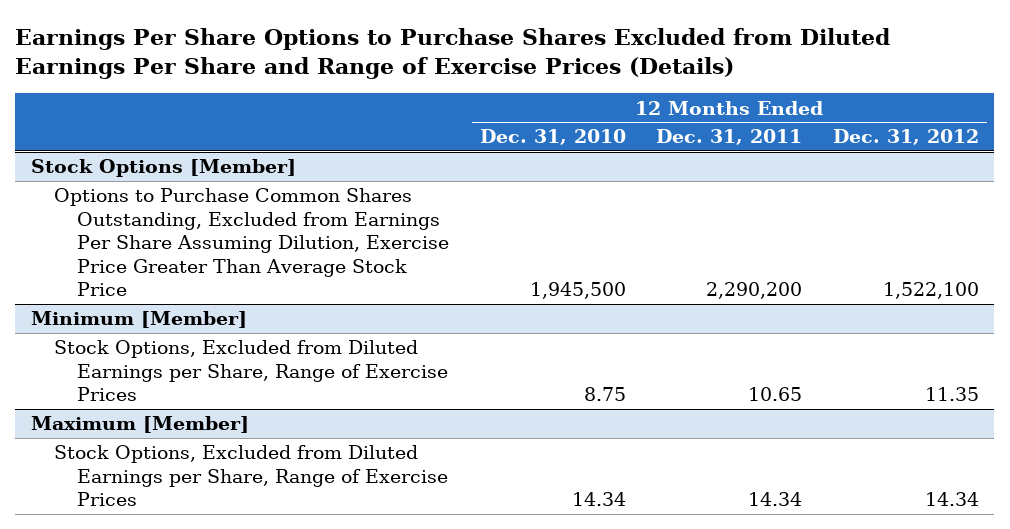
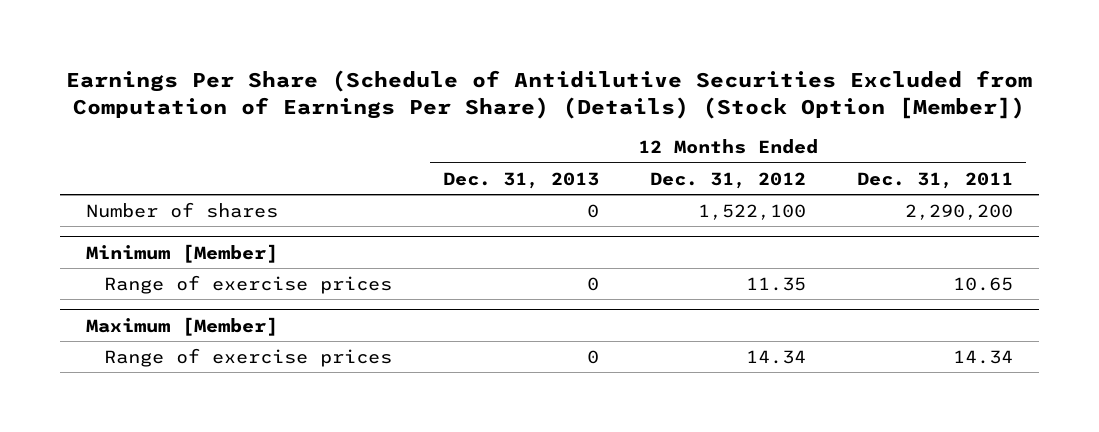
[15,27,891,80] Earnings Per Share Options to Purchase Shares Excluded from Diluted Earnings Per Share and Range of Exercise Prices (Details) -> [66,70,1033,120] Earnings Per Share (Schedule of Antidilutive Securities Excluded from Computation of Earnings Per Share) (Details) (Stock Option [Member])
[479,129,626,146] Dec. 31, 2010 -> none
none -> [442,171,599,189] Dec. 31, 2013
[30,159,296,178] Stock Options [Member] -> none
[53,188,449,297] Options to Purchase Common Shares Outstanding, Excluded from Earnings Per Share Assuming Dilution, Exercise Price Greater Than Average Stock Price -> [85,201,278,218] Number of shares
[53,340,448,402] Stock Options, Excluded from Diluted Earnings per Share, Range of Exercise Prices -> [103,274,392,294] Range of exercise prices
[53,445,448,507] Stock Options, Excluded from Diluted Earnings per Share, Range of Exercise Prices -> [103,347,392,367] Range of exercise prices

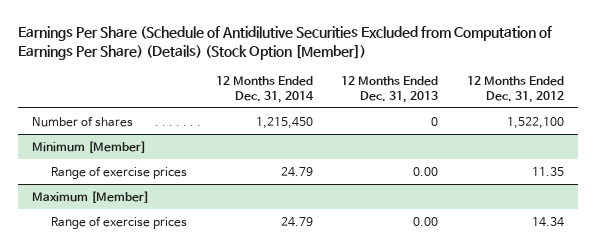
[857,171,1014,189] Dec. 31, 2011 -> none
none -> [215,75,314,104] 12 Months Ended Dec. 31, 2014
[586,276,599,291] 0 -> [413,166,439,176] 0.00
[586,349,599,364] 0 -> [413,216,439,226] 0.00

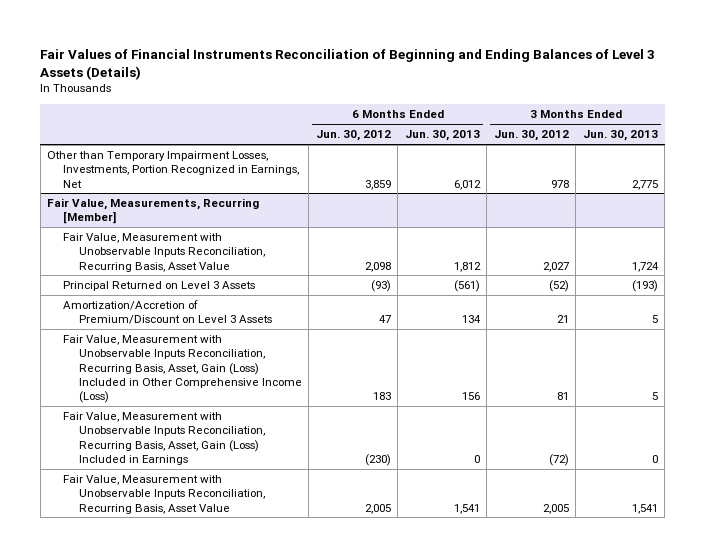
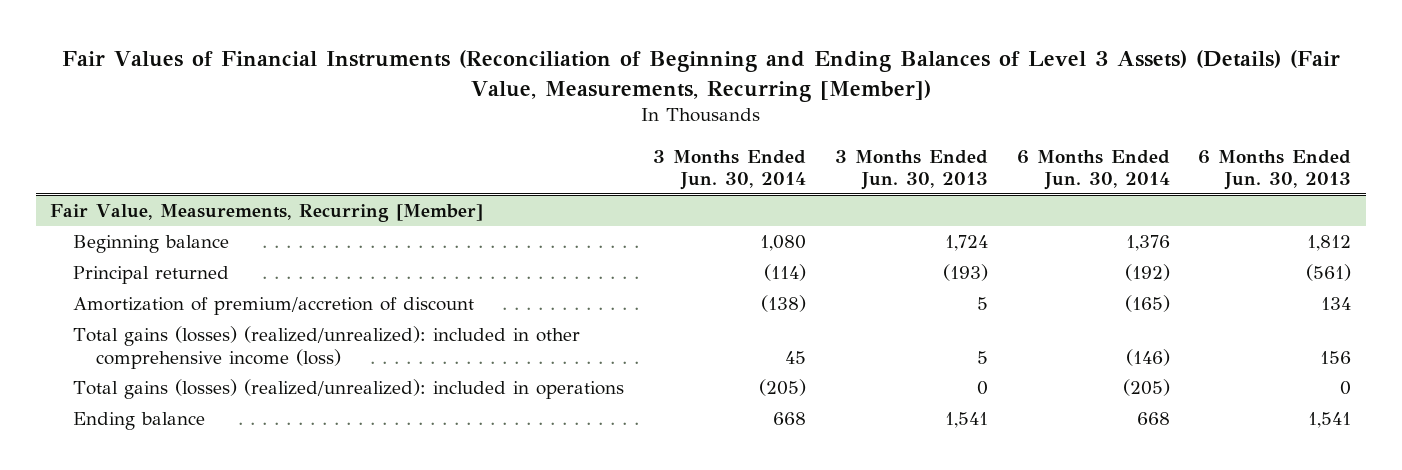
[40,48,656,80] Fair Values of Financial Instruments Reconciliation of Beginning and Ending Balances of Level 3 Assets (Details) -> [61,49,1340,102] Fair Values of Financial Instruments (Reconciliation of Beginning and Ending Balances of Level 3 Assets) (Details) (Fair Value, Measurements, Recurring [Member])
[315,130,391,142] Jun. 30, 2012 -> none
[493,130,569,142] Jun. 30, 2012 -> none
none -> [652,149,806,191] 3 Months Ended Jun. 30, 2014
none -> [1016,149,1170,191] 6 Months Ended Jun. 30, 2014
[47,151,300,188] Other than Temporary Impairment Losses, Investments, Portion Recognized in Earnings, Net -> none
[63,233,265,272] Fair Value, Measurement with Unobservable Inputs Reconciliation, Recurring Basis, Asset Value -> [73,235,230,254] Beginning balance
[63,281,256,292] Principal Returned on Level 3 Assets -> [73,266,230,285] Principal returned
[63,300,272,325] Amortization/Accretion of Premium/Discount on Level 3 Assets -> [73,297,475,316] Amortization of premium/accretion of discount
[63,335,302,403] Fair Value, Measurement with Unobservable Inputs Reconciliation, Recurring Basis, Asset, Gain (Loss) Included in Other Comprehensive Income (Loss) -> [73,326,581,369] Total gains (losses) (realized/unrealized): included in other comprehensive income (loss)
[63,412,265,465] Fair Value, Measurement with Unobservable Inputs Reconciliation, Recurring Basis, Asset, Gain (Loss) Included in Earnings -> [73,379,625,400] Total gains (losses) (realized/unrealized): included in operations
[63,475,265,514] Fair Value, Measurement with Unobservable Inputs Reconciliation, Recurring Basis, Asset Value -> [73,412,206,431] Ending balance

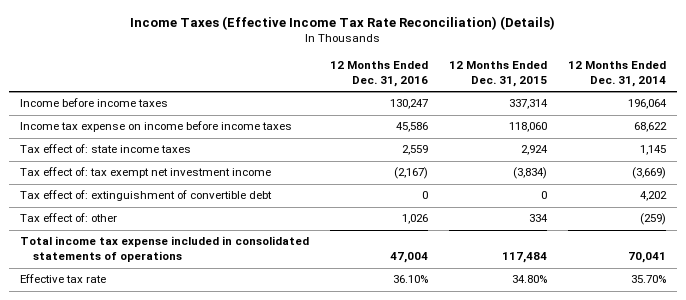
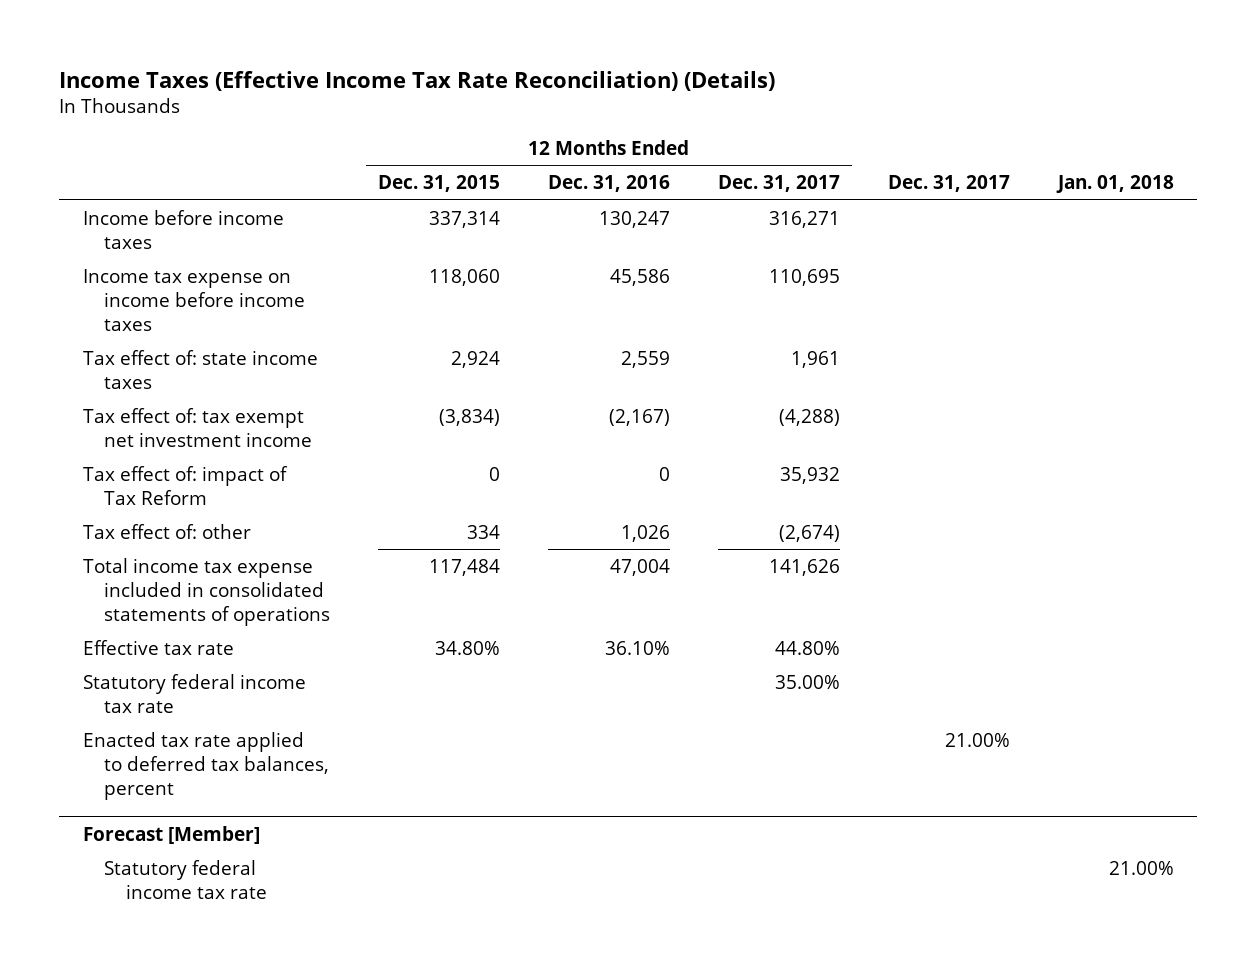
[568,61,667,87] 12 Months Ended Dec. 31, 2014 -> none
none -> [717,175,840,193] Dec. 31, 2017
none -> [887,175,1010,193] Dec. 31, 2017
none -> [1055,175,1174,194] Jan. 01, 2018
[19,190,272,202] Tax effect of: extinguishment of convertible debt -> none
none -> [82,465,288,505] Tax effect of: impact of Tax Reform
none -> [82,673,306,713] Statutory federal income tax rate
none -> [82,731,330,800] Enacted tax rate applied to deferred tax balances, percent
none -> [82,825,260,844] Forecast [Member]
none -> [104,859,268,899] Statutory federal income tax rate

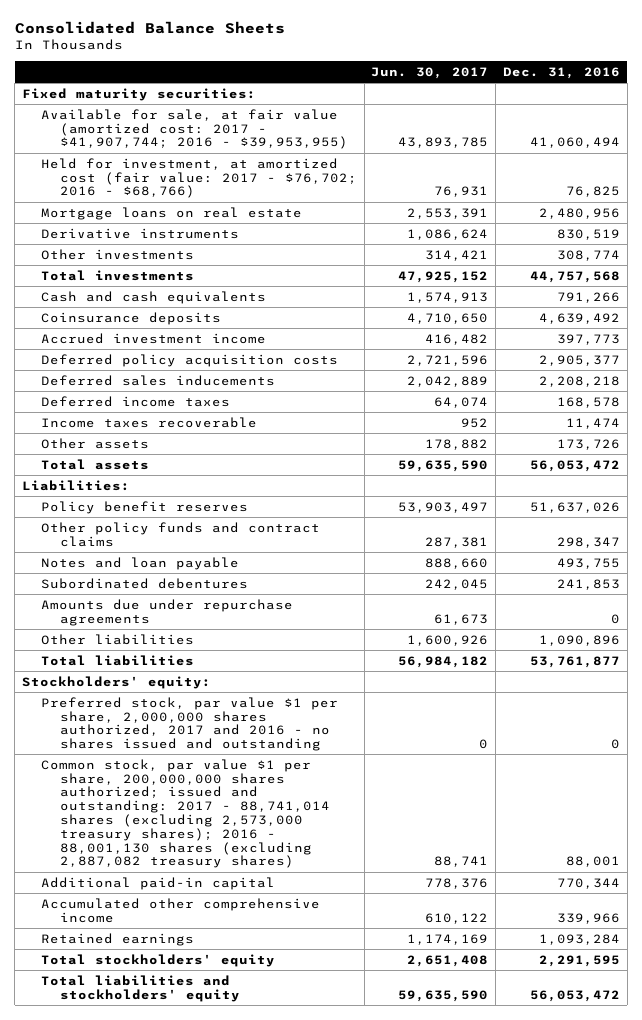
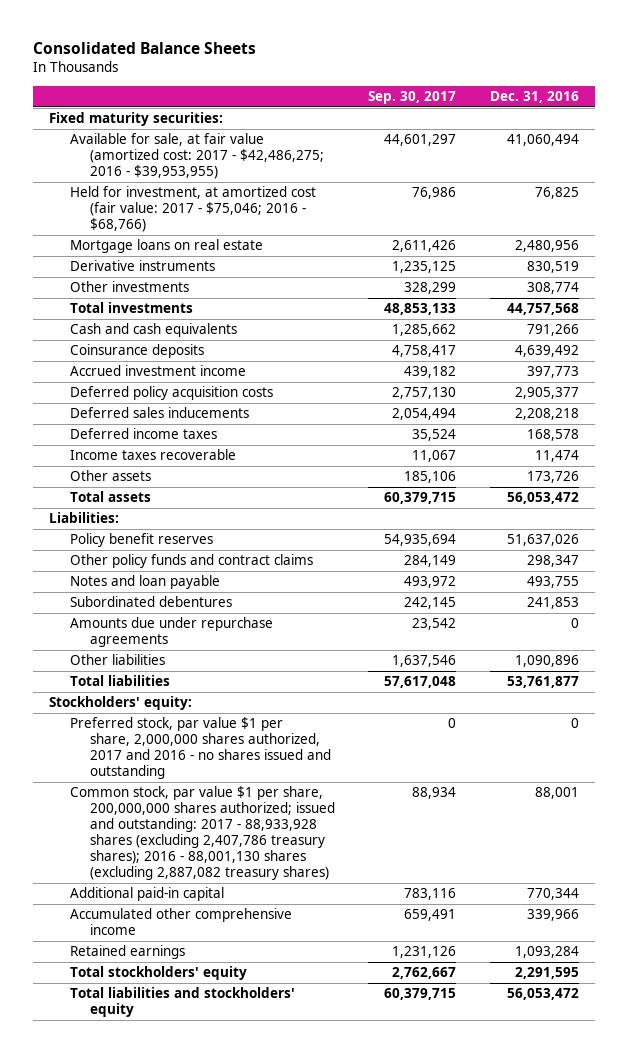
[371,67,489,80] Jun. 30, 2017 -> none
none -> [368,91,457,105] Sep. 30, 2017
[40,108,348,150] Available for sale, at fair value (amortized cost: 2017 - $41,907,744; 2016 - $39,953,955) -> [69,133,325,180] Available for sale, at fair value (amortized cost: 2017 - $42,486,275; 2016 - $39,953,955)
[40,157,357,199] Held for investment, at amortized cost (fair value: 2017 - $76,702; 2016 - $68,766) -> [69,186,316,233] Held for investment, at amortized cost (fair value: 2017 - $75,046; 2016 - $68,766)
[40,758,330,869] Common stock, par value $1 per share, 200,000,000 shares authorized; issued and outstanding: 2017 - 88,741,014 shares (excluding 2,573,000 treasury shares); 2016 - 88,001,130 shares (excluding 2,887,082 treasury shares) -> [69,786,336,881] Common stock, par value $1 per share, 200,000,000 shares authorized; issued and outstanding: 2017 - 88,933,928 shares (excluding 2,407,786 treasury shares); 2016 - 88,001,130 shares (excluding 2,887,082 treasury shares)

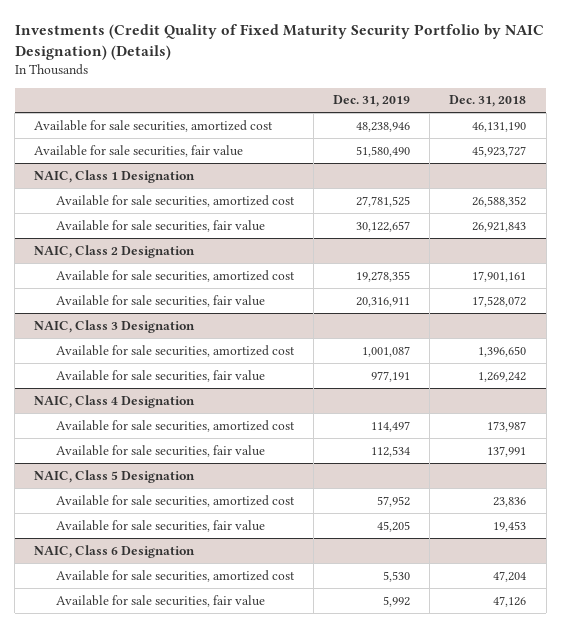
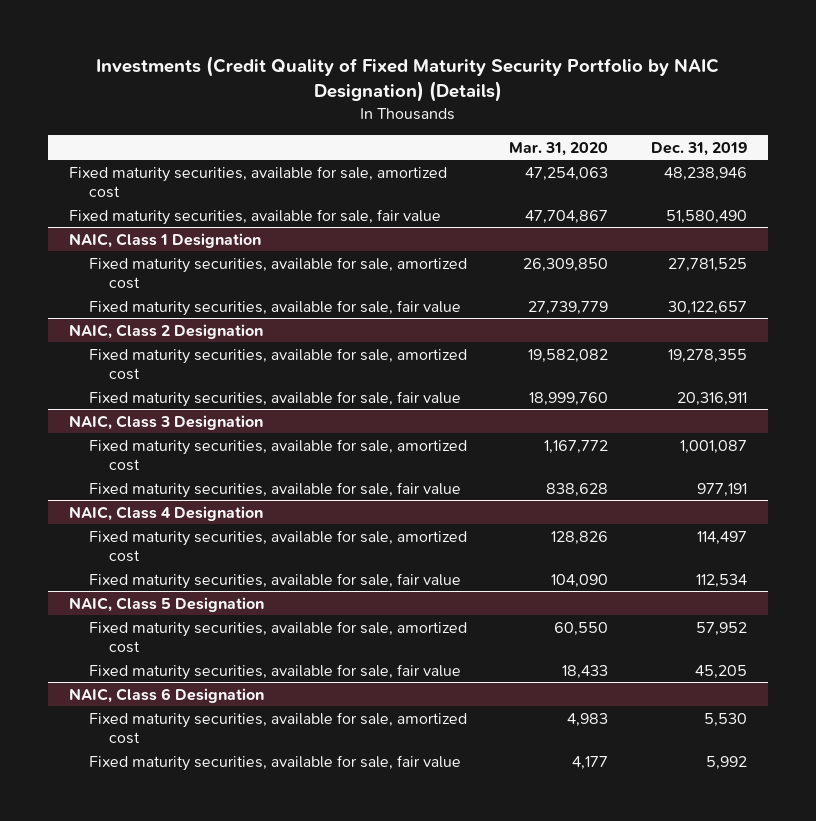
[449,95,527,108] Dec. 31, 2018 -> none
none -> [509,141,609,156] Mar. 31, 2020
[34,119,274,132] Available for sale securities, amortized cost -> [68,165,447,198] Fixed maturity securities, available for sale, amortized cost
[34,144,244,157] Available for sale securities, fair value -> [68,208,441,225] Fixed maturity securities, available for sale, fair value
[55,194,295,207] Available for sale securities, amortized cost -> [88,256,467,289] Fixed maturity securities, available for sale, amortized cost
[55,219,265,232] Available for sale securities, fair value -> [88,299,461,316] Fixed maturity securities, available for sale, fair value
[55,269,295,282] Available for sale securities, amortized cost -> [88,347,467,380] Fixed maturity securities, available for sale, amortized cost
[55,294,265,307] Available for sale securities, fair value -> [88,390,461,407] Fixed maturity securities, available for sale, fair value
[55,344,295,357] Available for sale securities, amortized cost -> [88,438,467,471] Fixed maturity securities, available for sale, amortized cost
[55,369,265,382] Available for sale securities, fair value -> [88,481,461,498] Fixed maturity securities, available for sale, fair value
[55,419,295,432] Available for sale securities, amortized cost -> [88,529,467,562] Fixed maturity securities, available for sale, amortized cost
[55,444,265,457] Available for sale securities, fair value -> [88,572,461,589] Fixed maturity securities, available for sale, fair value
[55,494,295,507] Available for sale securities, amortized cost -> [88,620,467,653] Fixed maturity securities, available for sale, amortized cost
[55,519,265,532] Available for sale securities, fair value -> [88,663,461,680] Fixed maturity securities, available for sale, fair value
[55,569,295,582] Available for sale securities, amortized cost -> [88,711,467,744] Fixed maturity securities, available for sale, amortized cost
[55,594,265,607] Available for sale securities, fair value -> [88,754,461,771] Fixed maturity securities, available for sale, fair value

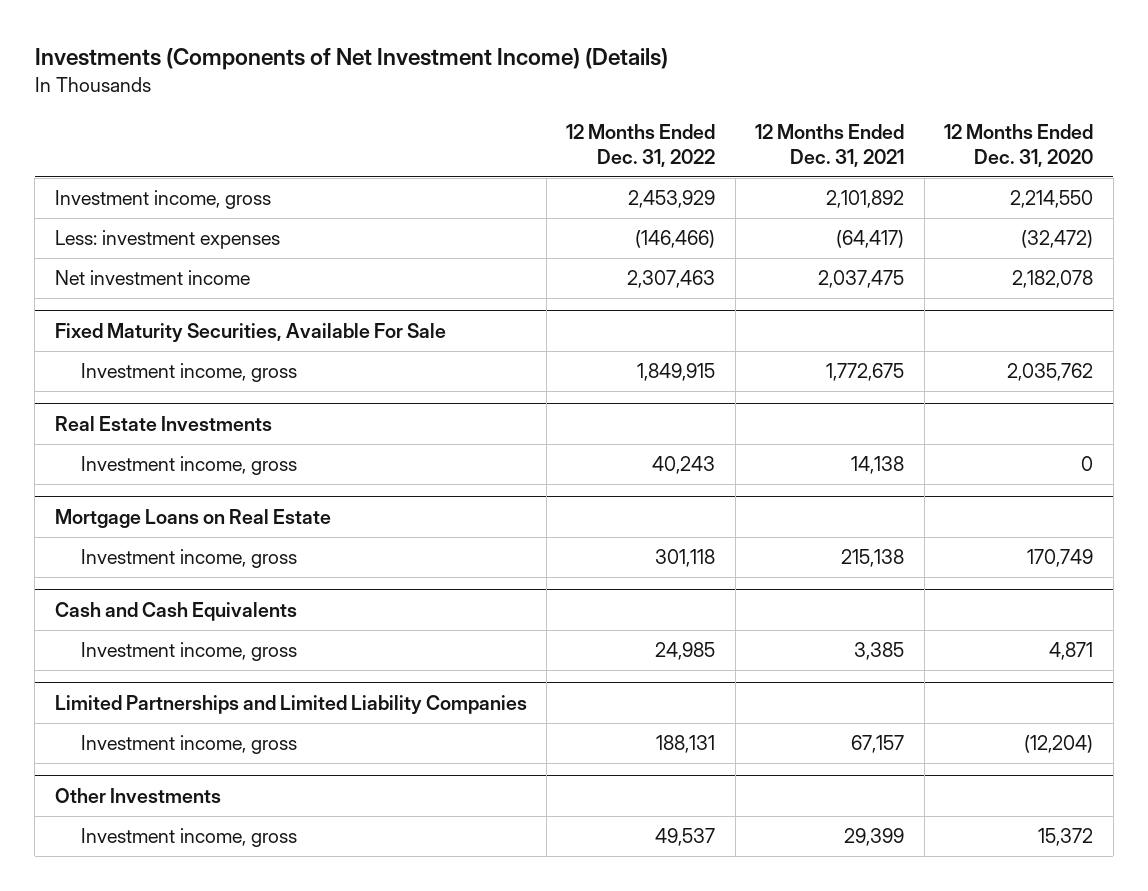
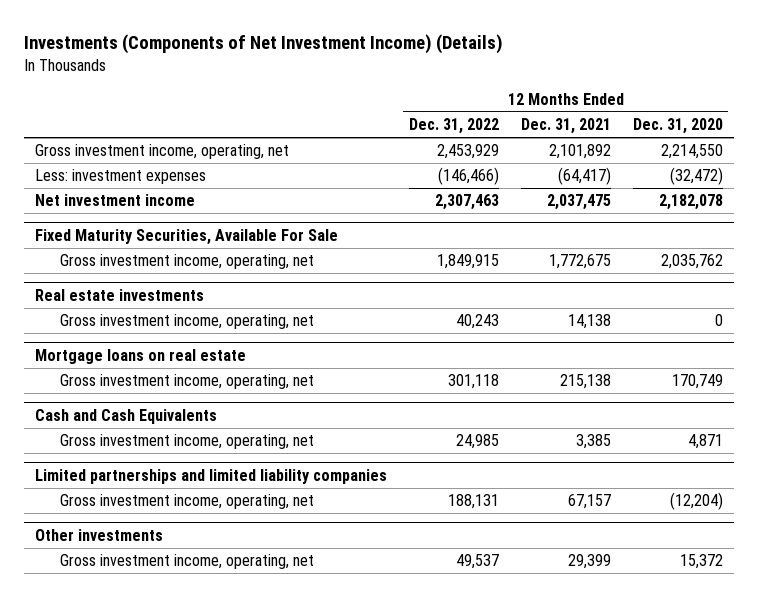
[54,190,271,210] Investment income, gross -> [34,144,289,160] Gross investment income, operating, net
[81,363,298,383] Investment income, gross -> [60,254,315,270] Gross investment income, operating, net
[54,415,272,431] Real Estate Investments -> [34,288,204,301] Real estate investments
[81,456,298,476] Investment income, gross -> [60,314,315,330] Gross investment income, operating, net
[54,508,331,528] Mortgage Loans on Real Estate -> [34,348,246,364] Mortgage loans on real estate
[81,549,298,569] Investment income, gross -> [60,374,315,390] Gross investment income, operating, net
[81,642,298,662] Investment income, gross -> [60,434,315,450] Gross investment income, operating, net
[54,694,527,714] Limited Partnerships and Limited Liability Companies -> [34,468,387,484] Limited partnerships and limited liability companies
[81,735,298,755] Investment income, gross -> [60,494,315,510] Gross investment income, operating, net
[54,787,221,803] Other Investments -> [34,528,163,541] Other investments
[81,828,298,848] Investment income, gross -> [60,554,315,570] Gross investment income, operating, net

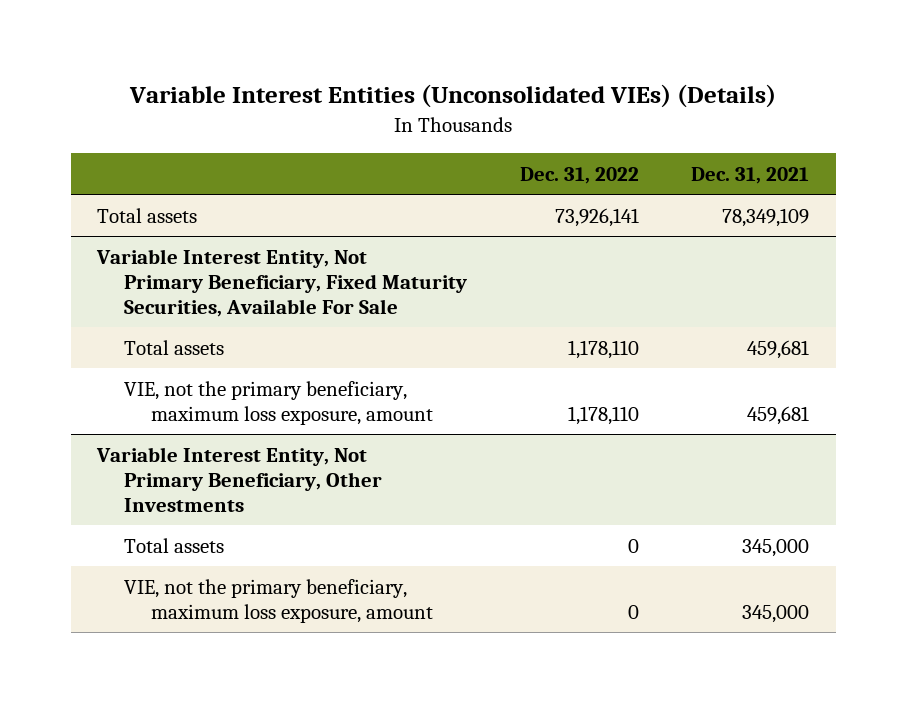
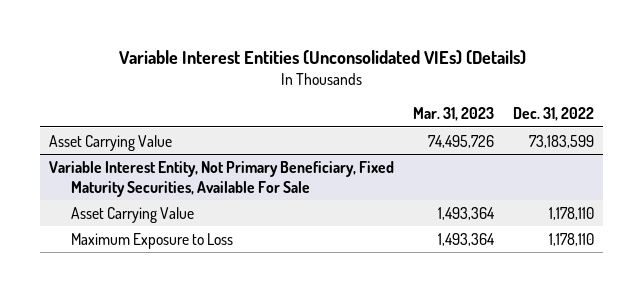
[691,166,810,184] Dec. 31, 2021 -> none
none -> [413,107,495,122] Mar. 31, 2023
[96,207,197,223] Total assets -> [49,134,173,151] Asset Carrying Value
[554,207,639,227] 73,926,141 -> [528,134,594,148] 73,183,599
[95,446,382,513] Variable Interest Entity, Not Primary Beneficiary, Other Investments -> none
[123,537,224,553] Total assets -> none
[123,578,433,623] VIE, not the primary beneficiary, maximum loss exposure, amount -> none
[123,339,224,355] Total assets -> [71,206,195,223] Asset Carrying Value
[123,380,433,425] VIE, not the primary beneficiary, maximum loss exposure, amount -> [71,232,234,249] Maximum Exposure to Loss

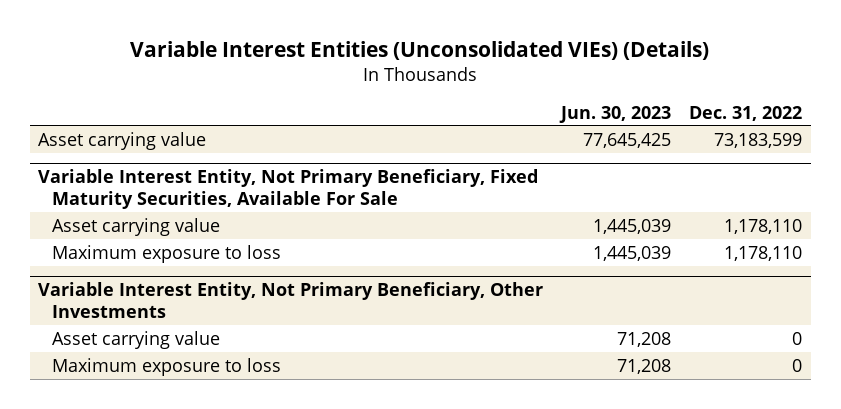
[413,107,495,122] Mar. 31, 2023 -> none
none -> [559,105,672,123] Jun. 30, 2023
[49,134,173,151] Asset Carrying Value -> [38,131,207,150] Asset carrying value
[71,206,195,223] Asset Carrying Value -> [51,217,220,236] Asset carrying value
[71,232,234,249] Maximum Exposure to Loss -> [51,244,281,263] Maximum exposure to loss
none -> [38,282,544,319] Variable Interest Entity, Not Primary Beneficiary, Other Investments
none -> [51,330,220,349] Asset carrying value
none -> [51,357,281,376] Maximum exposure to loss

